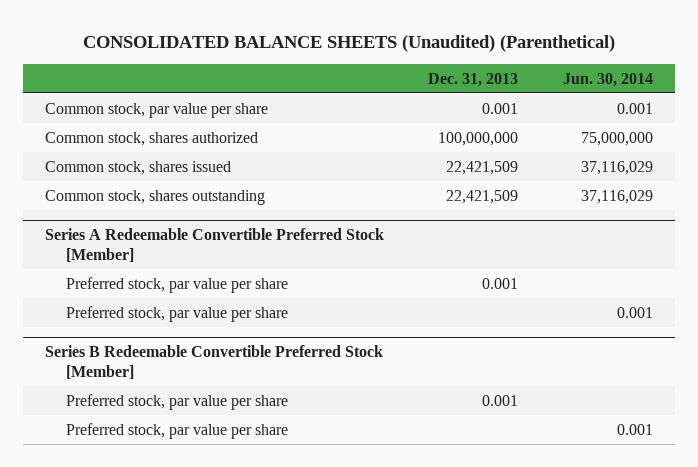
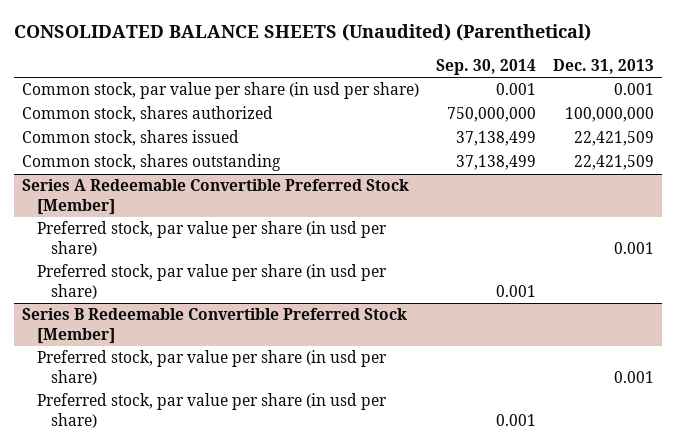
[562,72,653,87] Jun. 30, 2014 -> none
none -> [436,59,537,76] Sep. 30, 2014
[45,102,269,118] Common stock, par value per share -> [22,82,420,100] Common stock, par value per share (in usd per share)
[65,276,288,293] Preferred stock, par value per share -> [36,221,387,256] Preferred stock, par value per share (in usd per share)
[65,305,288,322] Preferred stock, par value per share -> [36,264,387,299] Preferred stock, par value per share (in usd per share)
[65,393,288,410] Preferred stock, par value per share -> [36,350,387,385] Preferred stock, par value per share (in usd per share)
[65,422,288,439] Preferred stock, par value per share -> [36,393,387,428] Preferred stock, par value per share (in usd per share)

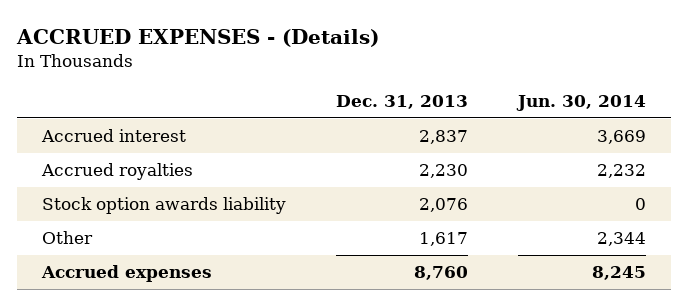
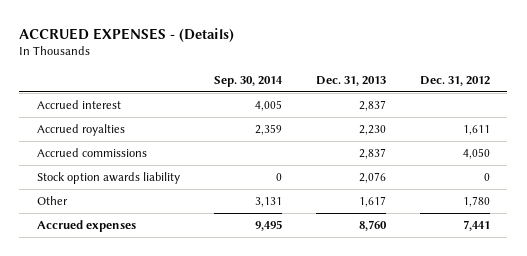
[516,95,647,112] Jun. 30, 2014 -> none
none -> [213,75,283,87] Sep. 30, 2014
none -> [420,75,491,86] Dec. 31, 2012
none -> [36,147,147,157] Accrued commissions

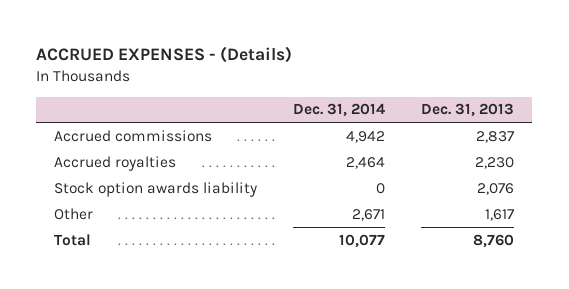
[213,75,283,87] Sep. 30, 2014 -> none
[420,75,491,86] Dec. 31, 2012 -> none
none -> [293,103,386,118] Dec. 31, 2014
[36,99,121,109] Accrued interest -> none
[36,123,125,136] Accrued royalties -> [54,155,177,171] Accrued royalties
[36,219,136,232] Accrued expenses -> [54,233,92,246] Total

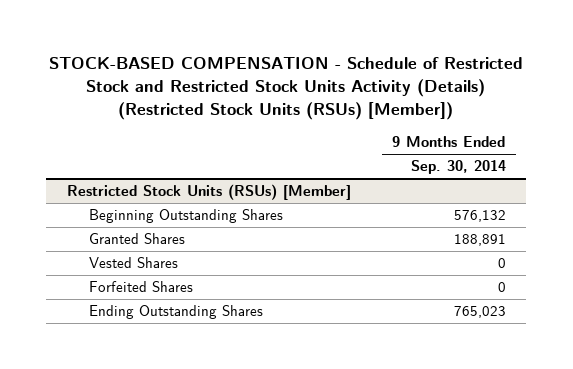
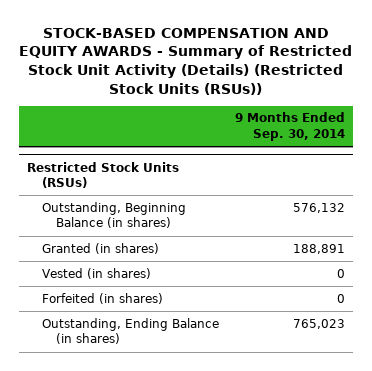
[49,57,524,121] STOCK-BASED COMPENSATION - Schedule of Restricted Stock and Restricted Stock Units Activity (Details) (Restricted Stock Units (RSUs) [Member]) -> [18,27,352,95] STOCK-BASED COMPENSATION AND EQUITY AWARDS - Summary of Restricted Stock Unit Activity (Details) (Restricted Stock Units (RSUs))
[67,184,352,201] Restricted Stock Units (RSUs) [Member] -> [27,161,180,189] Restricted Stock Units (RSUs)
[88,209,283,224] Beginning Outstanding Shares -> [41,201,186,229] Outstanding, Beginning Balance (in shares)
[88,233,185,245] Granted Shares -> [41,242,159,254] Granted (in shares)
[88,257,178,269] Vested Shares -> [41,267,151,279] Vested (in shares)
[88,281,193,293] Forfeited Shares -> [41,292,163,304] Forfeited (in shares)
[88,305,263,320] Ending Outstanding Shares -> [41,317,219,345] Outstanding, Ending Balance (in shares)

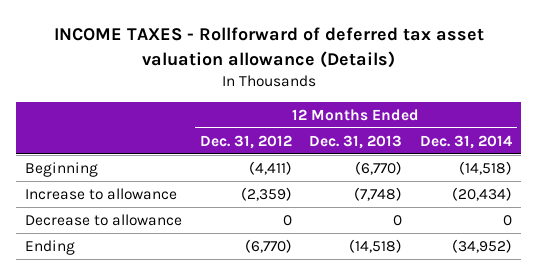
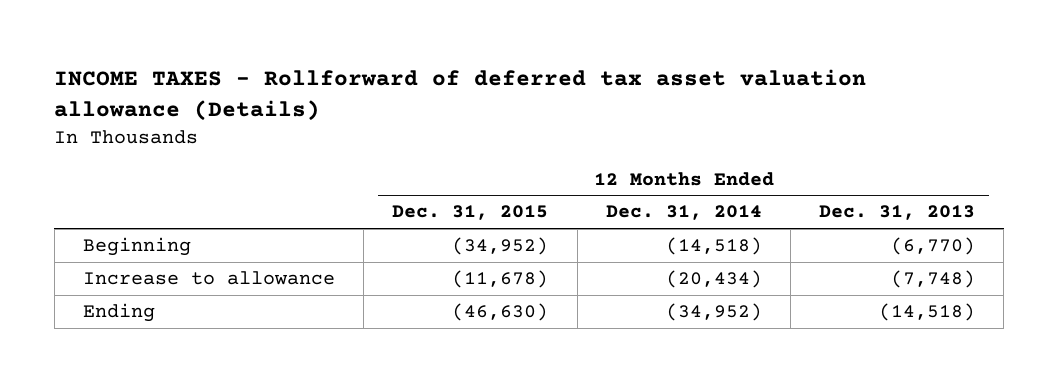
[199,134,292,149] Dec. 31, 2012 -> none
none -> [392,205,549,221] Dec. 31, 2015
[25,214,183,227] Decrease to allowance -> none

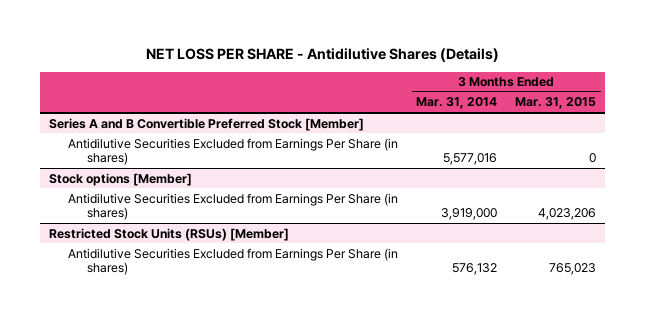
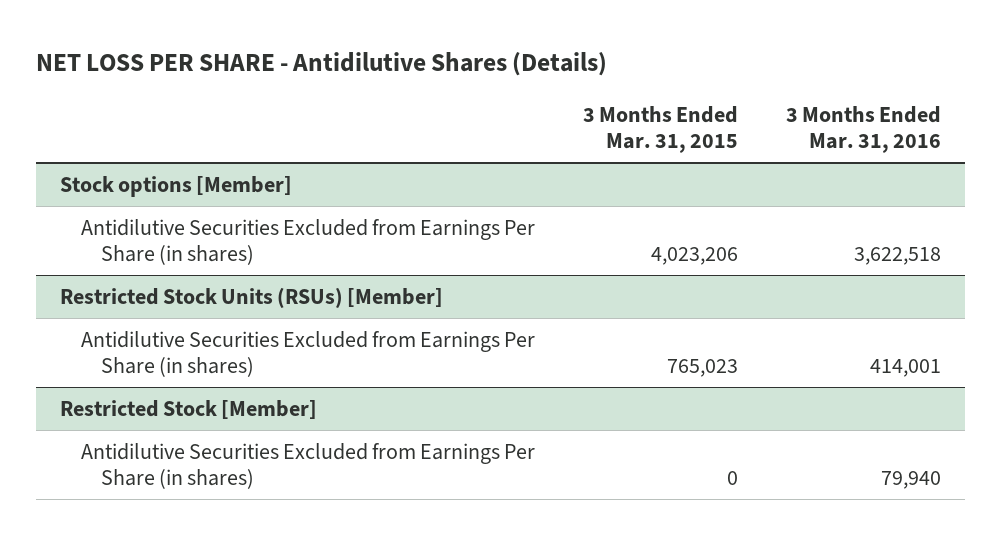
[416,97,498,110] Mar. 31, 2014 -> none
none -> [786,105,942,153] 3 Months Ended Mar. 31, 2016
[49,117,365,131] Series A and B Convertible Preferred Stock [Member] -> none
[67,137,398,166] Antidilutive Securities Excluded from Earnings Per Share (in shares) -> none
none -> [60,399,318,419] Restricted Stock [Member]
none -> [80,442,535,490] Antidilutive Securities Excluded from Earnings Per Share (in shares)

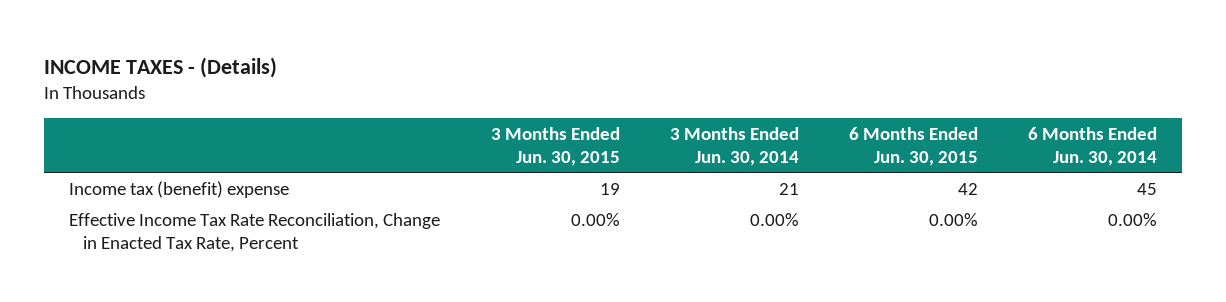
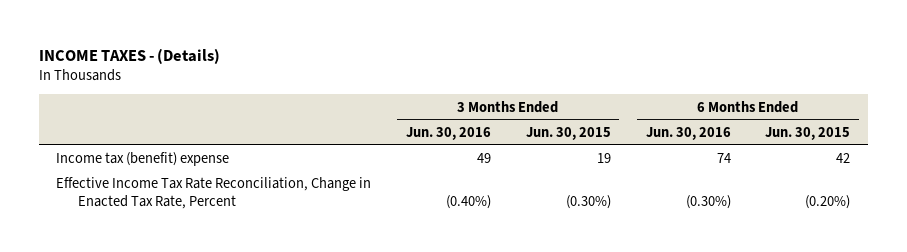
[669,126,799,167] 3 Months Ended Jun. 30, 2014 -> none
[1028,126,1158,167] 6 Months Ended Jun. 30, 2014 -> none
none -> [405,126,491,140] Jun. 30, 2016
none -> [645,126,731,140] Jun. 30, 2016
[570,212,620,226] 0.00% -> [565,194,611,209] (0.30%)
[928,212,978,226] 0.00% -> [805,194,851,209] (0.20%)

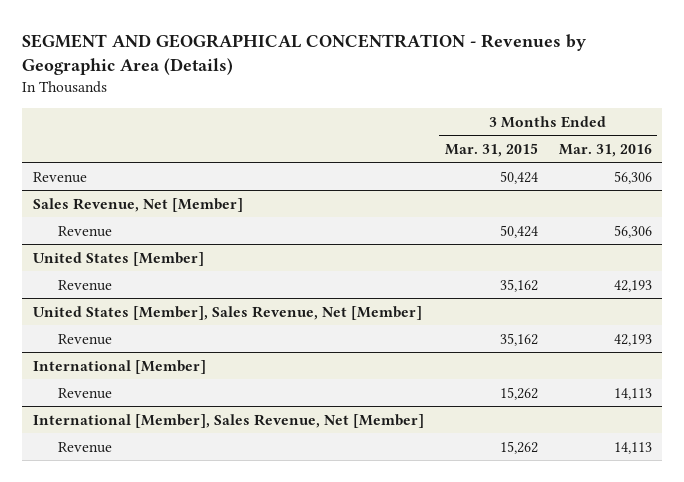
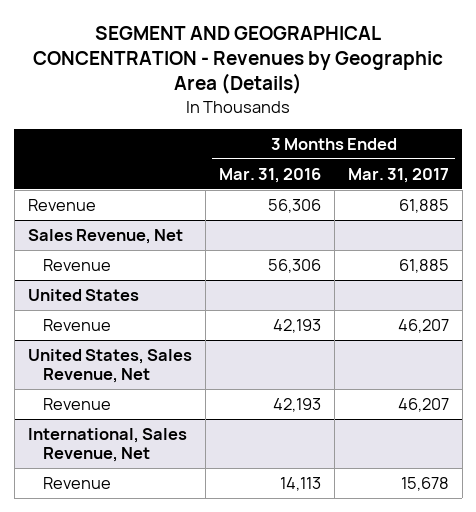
[444,142,538,157] Mar. 31, 2015 -> none
none -> [347,167,449,183] Mar. 31, 2017
[32,197,243,212] Sales Revenue, Net [Member] -> [27,228,183,244] Sales Revenue, Net
[32,251,204,266] United States [Member] -> [27,288,139,301] United States
[32,305,422,320] United States [Member], Sales Revenue, Net [Member] -> [27,348,192,384] United States, Sales Revenue, Net
[32,359,206,374] International [Member] -> none
[57,387,112,399] Revenue -> none
[32,413,424,428] International [Member], Sales Revenue, Net [Member] -> [27,427,187,463] International, Sales Revenue, Net

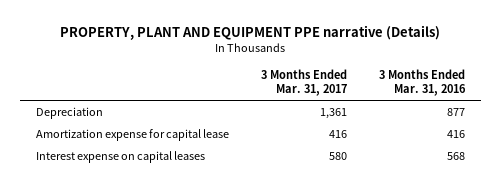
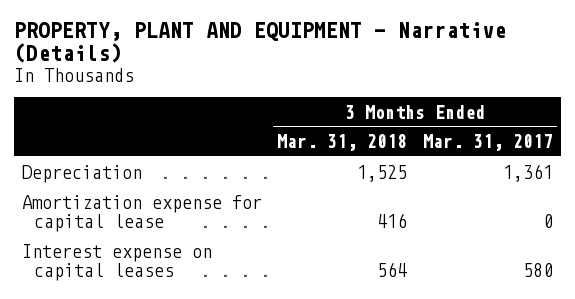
[60,25,441,41] PROPERTY, PLANT AND EQUIPMENT PPE narrative (Details) -> [14,21,507,64] PROPERTY, PLANT AND EQUIPMENT - Narrative (Details)
[378,68,466,97] 3 Months Ended Mar. 31, 2016 -> none
none -> [277,134,408,152] Mar. 31, 2018
[328,130,347,139] 416 -> [542,213,553,228] 0

